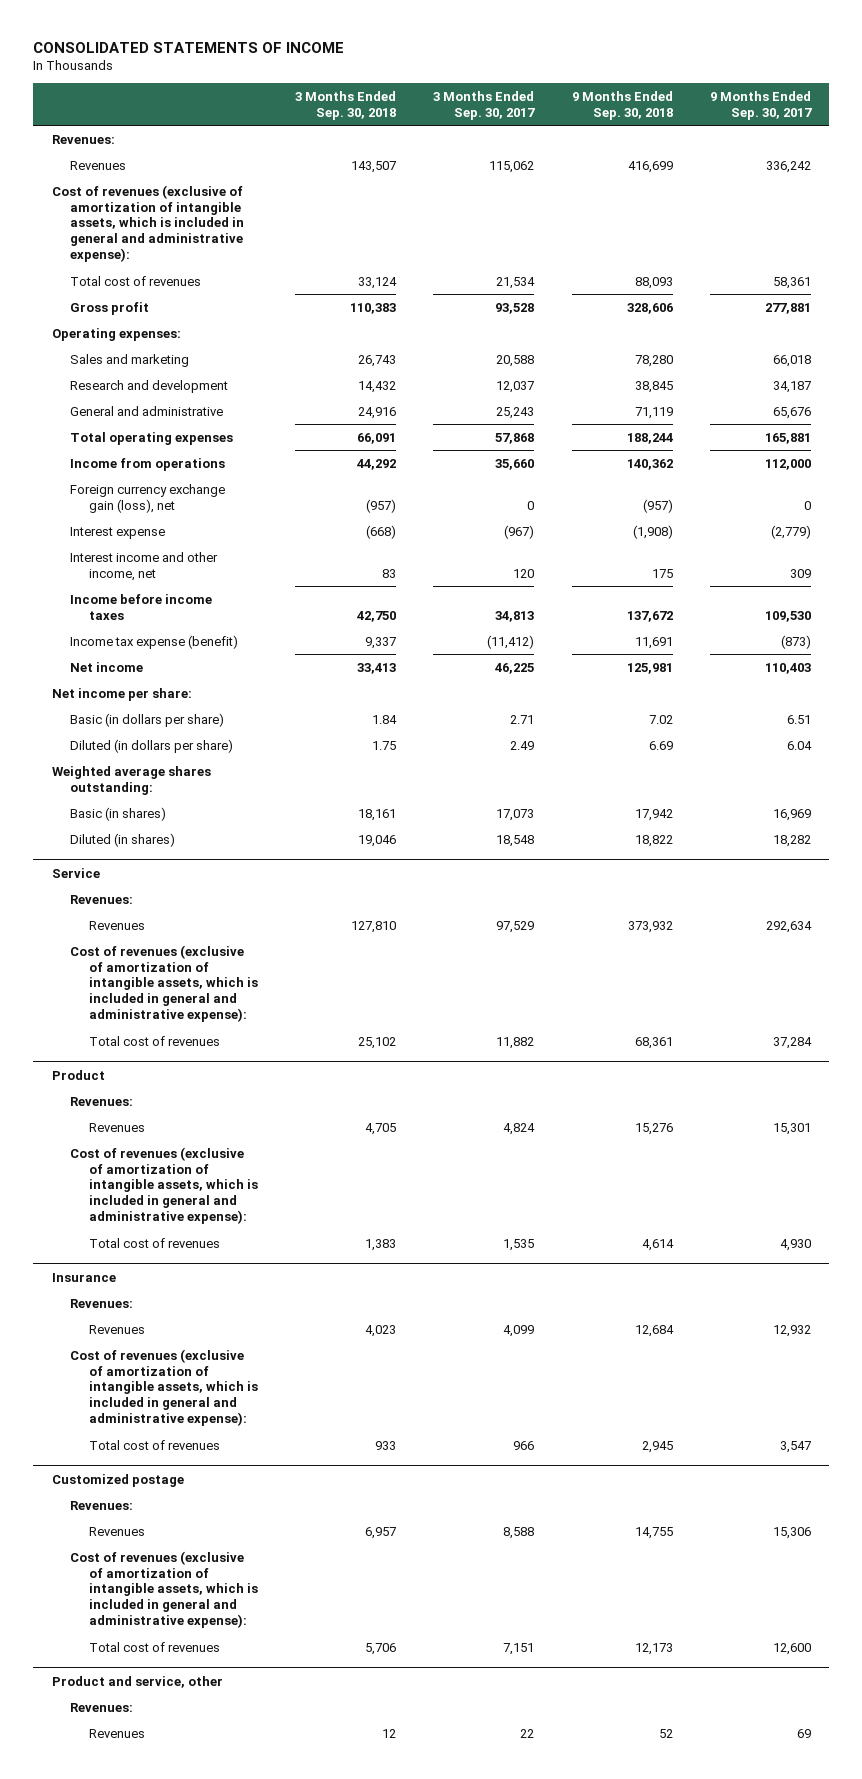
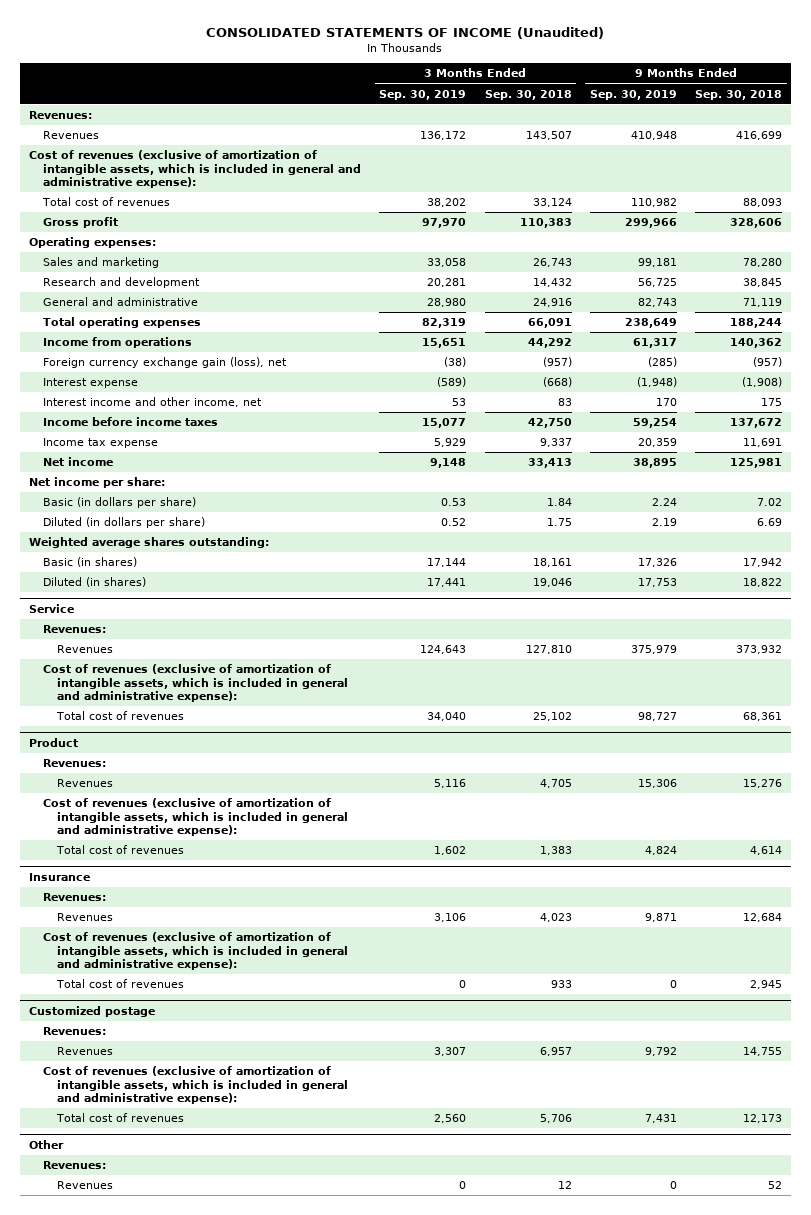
[33,42,345,54] CONSOLIDATED STATEMENTS OF INCOME -> [206,26,605,39] CONSOLIDATED STATEMENTS OF INCOME (Unaudited)
[433,90,536,120] 3 Months Ended Sep. 30, 2017 -> none
[709,90,812,120] 9 Months Ended Sep. 30, 2017 -> none
none -> [379,89,467,100] Sep. 30, 2019
none -> [589,89,677,100] Sep. 30, 2019
[70,634,239,649] Income tax expense (benefit) -> [43,438,159,449] Income tax expense
[51,1675,223,1688] Product and service, other -> [28,1139,64,1149] Other

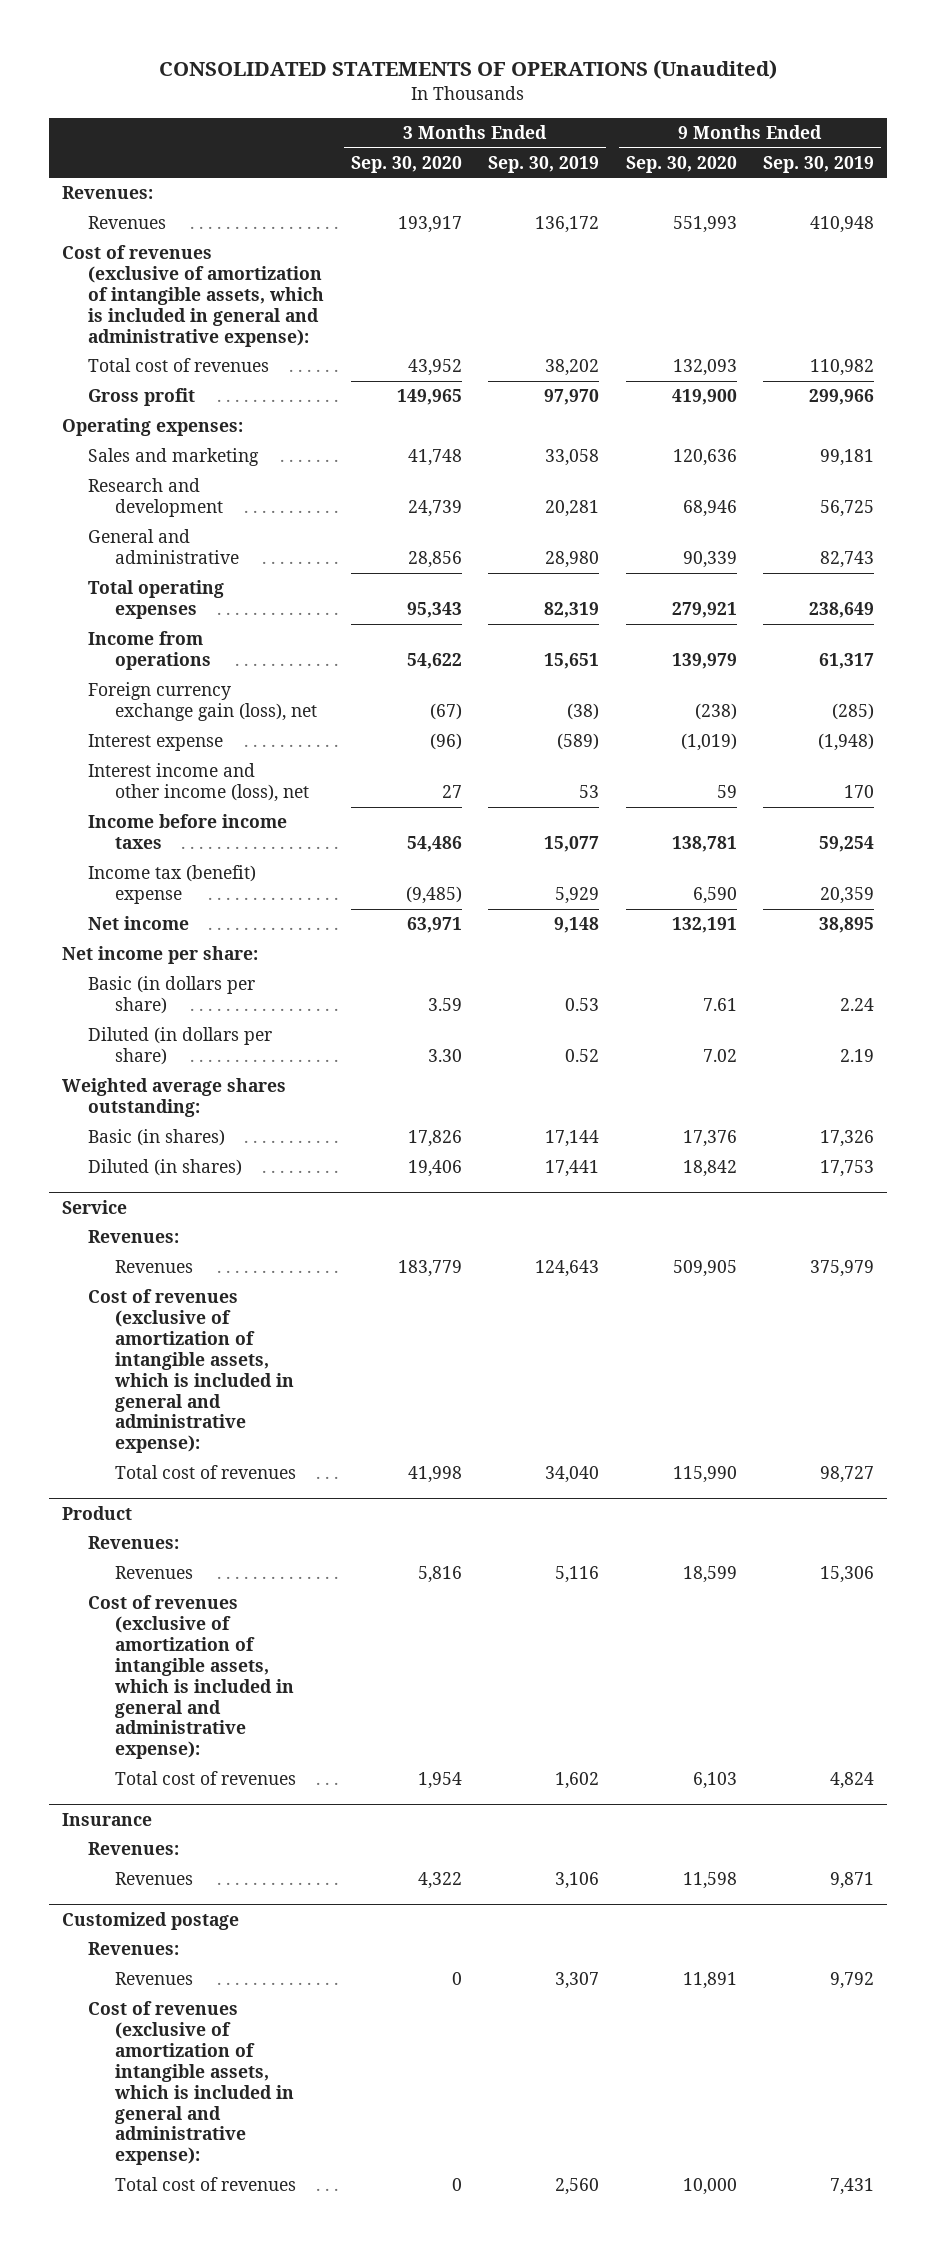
[206,26,605,39] CONSOLIDATED STATEMENTS OF INCOME (Unaudited) -> [159,60,778,80] CONSOLIDATED STATEMENTS OF OPERATIONS (Unaudited)
[484,89,572,100] Sep. 30, 2018 -> none
[695,89,783,100] Sep. 30, 2018 -> none
none -> [350,155,462,173] Sep. 30, 2020
none -> [625,155,737,173] Sep. 30, 2020
[43,397,263,408] Interest income and other income, net -> [88,763,309,803] Interest income and other income (loss), net
[43,438,159,449] Income tax expense -> [88,865,257,905] Income tax (benefit) expense
[43,932,349,970] Cost of revenues (exclusive of amortization of intangible assets, which is included in general and administrative expense): -> none
[56,979,185,989] Total cost of revenues -> none
[28,1139,64,1149] Other -> none
[43,1161,107,1170] Revenues: -> none
[57,1181,114,1190] Revenues -> none

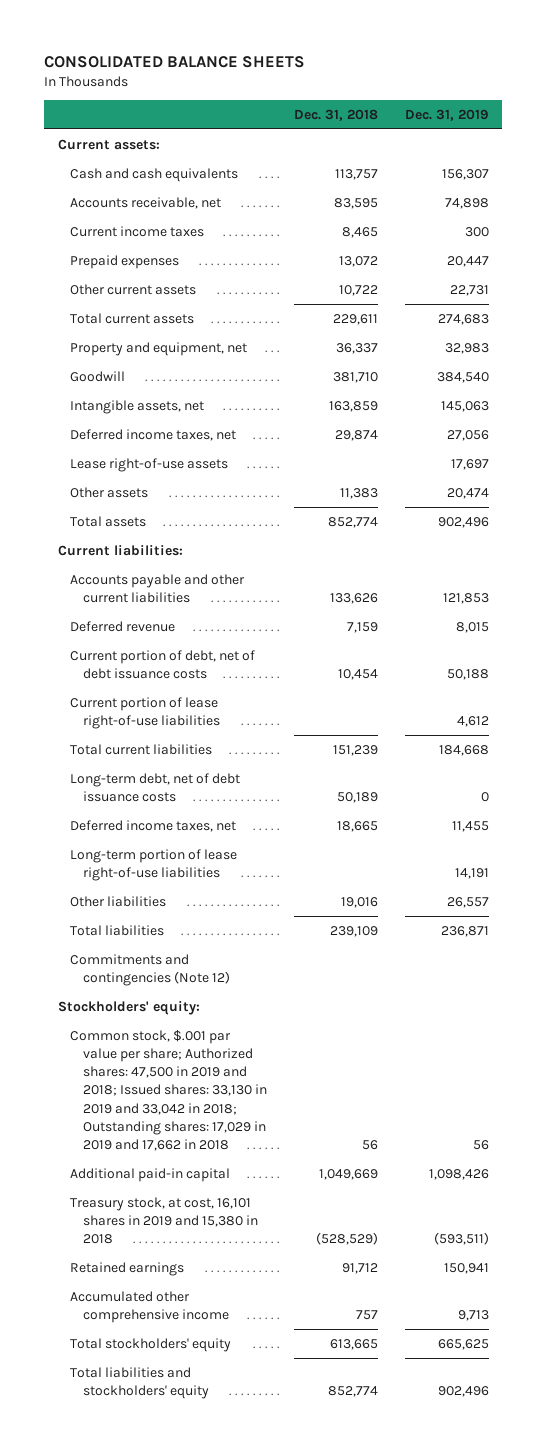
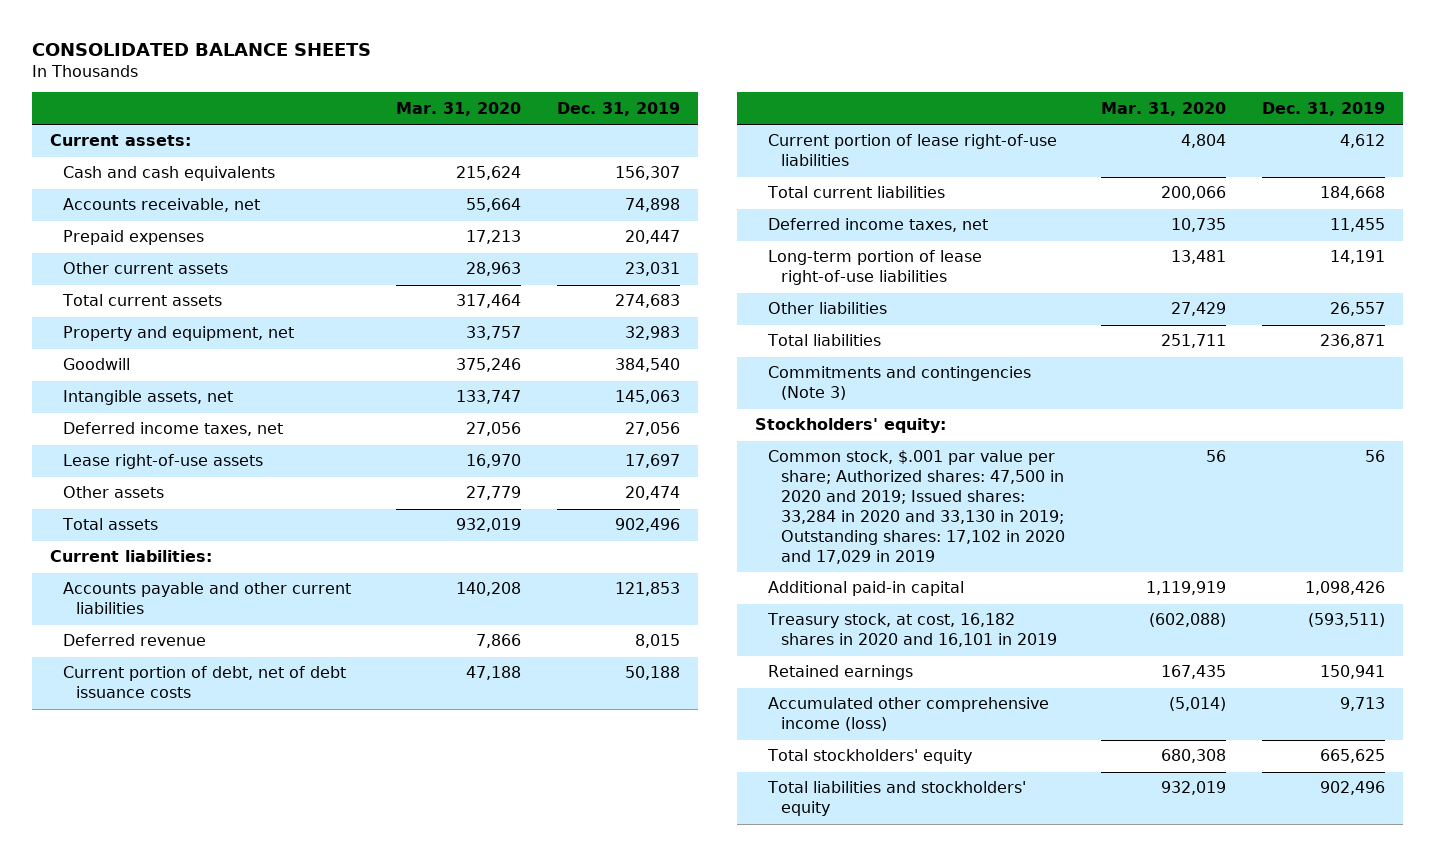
[293,108,378,121] Dec. 31, 2018 -> none
none -> [396,101,522,116] Mar. 31, 2020
[70,225,205,237] Current income taxes -> none
[449,284,489,296] 22,731 -> [625,262,681,277] 23,031
[70,772,241,803] Long-term debt, net of debt issuance costs -> none
[70,953,230,987] Commitments and contingencies (Note 12) -> [767,366,1031,401] Commitments and contingencies (Note 3)
[70,1029,267,1152] Common stock, $.001 par value per share; Authorized shares: 47,500 in 2019 and 2018; Issued shares: 33,130 in 2019 and 33,042 in 2018; Outstanding shares: 17,029 in 2019 and 17,662 in 2018 -> [767,450,1065,564] Common stock, $.001 par value per share; Authorized shares: 47,500 in 2020 and 2019; Issued shares: 33,284 in 2020 and 33,130 in 2019; Outstanding shares: 17,102 in 2020 and 17,029 in 2019
[70,1196,258,1245] Treasury stock, at cost, 16,101 shares in 2019 and 15,380 in 2018 -> [766,613,1057,648] Treasury stock, at cost, 16,182 shares in 2020 and 16,101 in 2019
[70,1290,229,1324] Accumulated other comprehensive income -> [767,697,1049,732] Accumulated other comprehensive income (loss)

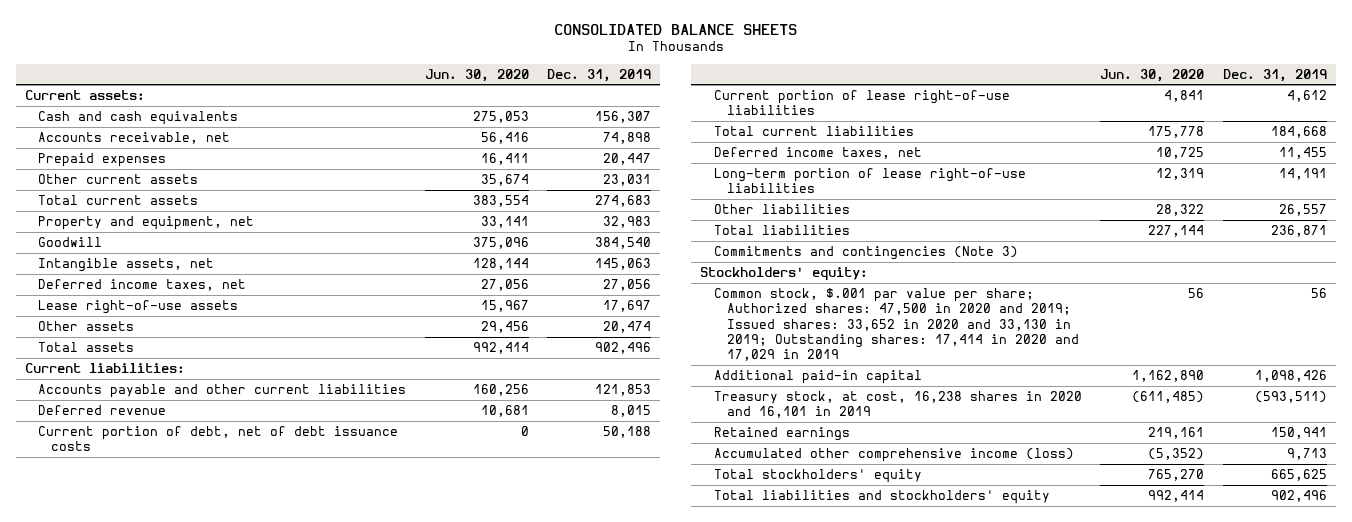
[396,101,522,116] Mar. 31, 2020 -> none
none -> [424,68,529,82] Jun. 30, 2020
[767,450,1065,564] Common stock, $.001 par value per share; Authorized shares: 47,500 in 2020 and 2019; Issued shares: 33,284 in 2020 and 33,130 in 2019; Outstanding shares: 17,102 in 2020 and 17,029 in 2019 -> [713,288,1079,362] Common stock, $.001 par value per share; Authorized shares: 47,500 in 2020 and 2019; Issued shares: 33,652 in 2020 and 33,130 in 2019; Outstanding shares: 17,414 in 2020 and 17,029 in 2019
[766,613,1057,648] Treasury stock, at cost, 16,182 shares in 2020 and 16,101 in 2019 -> [713,391,1082,419] Treasury stock, at cost, 16,238 shares in 2020 and 16,101 in 2019

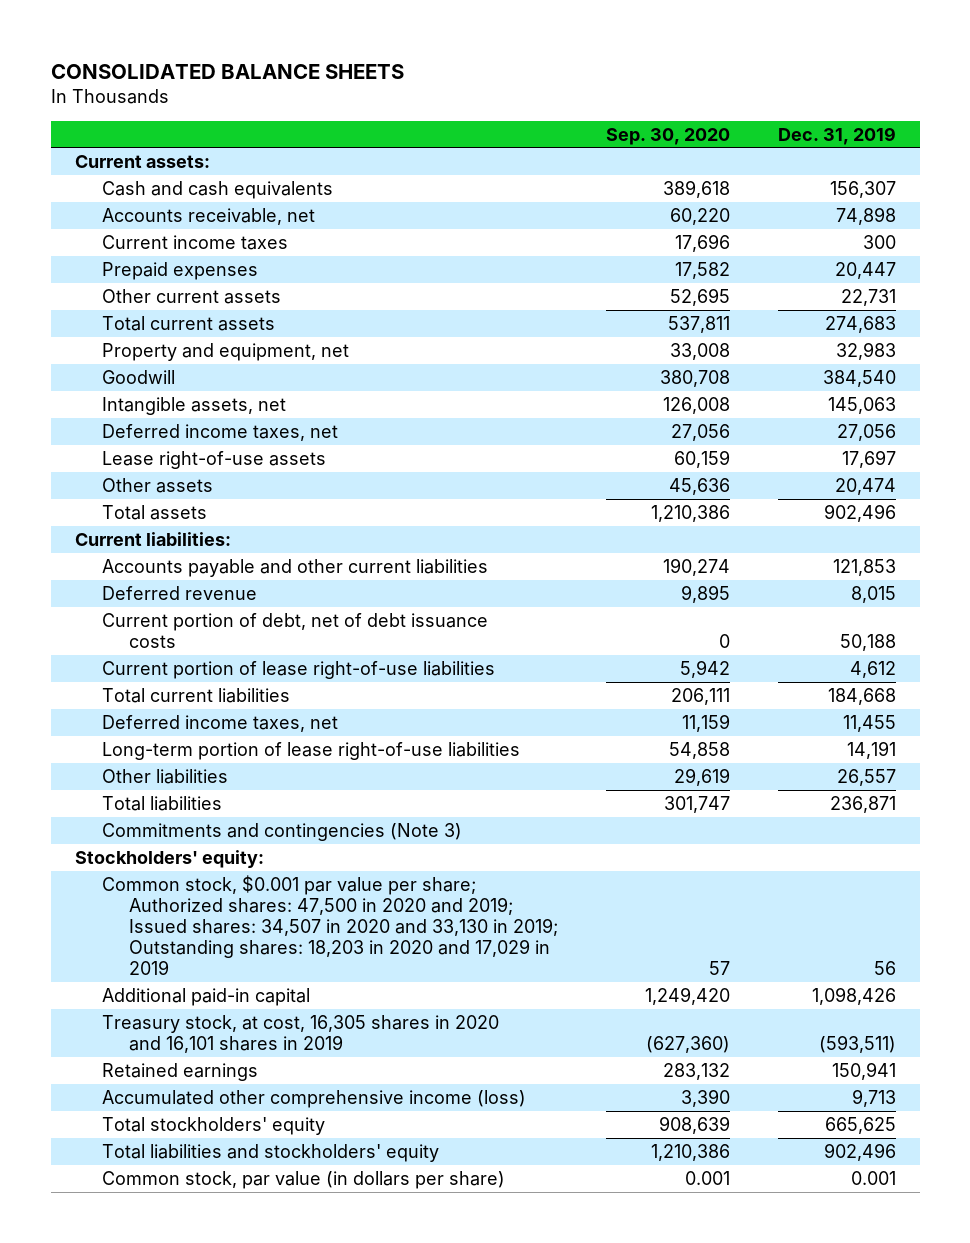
[424,68,529,82] Jun. 30, 2020 -> none
none -> [606,127,731,145] Sep. 30, 2020
none -> [102,234,289,250] Current income taxes
[603,174,652,187] 23,031 -> [840,288,896,306] 22,731
[713,288,1079,362] Common stock, $.001 par value per share; Authorized shares: 47,500 in 2020 and 2019; Issued shares: 33,652 in 2020 and 33,130 in 2019; Outstanding shares: 17,414 in 2020 and 17,029 in 2019 -> [102,874,559,976] Common stock, $0.001 par value per share; Authorized shares: 47,500 in 2020 and 2019; Issued shares: 34,507 in 2020 and 33,130 in 2019; Outstanding shares: 18,203 in 2020 and 17,029 in 2019
[713,391,1082,419] Treasury stock, at cost, 16,238 shares in 2020 and 16,101 in 2019 -> [102,1014,500,1053] Treasury stock, at cost, 16,305 shares in 2020 and 16,101 shares in 2019
none -> [102,1170,506,1189] Common stock, par value (in dollars per share)

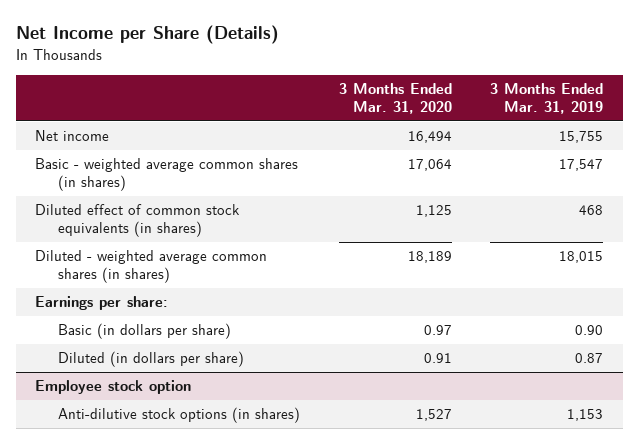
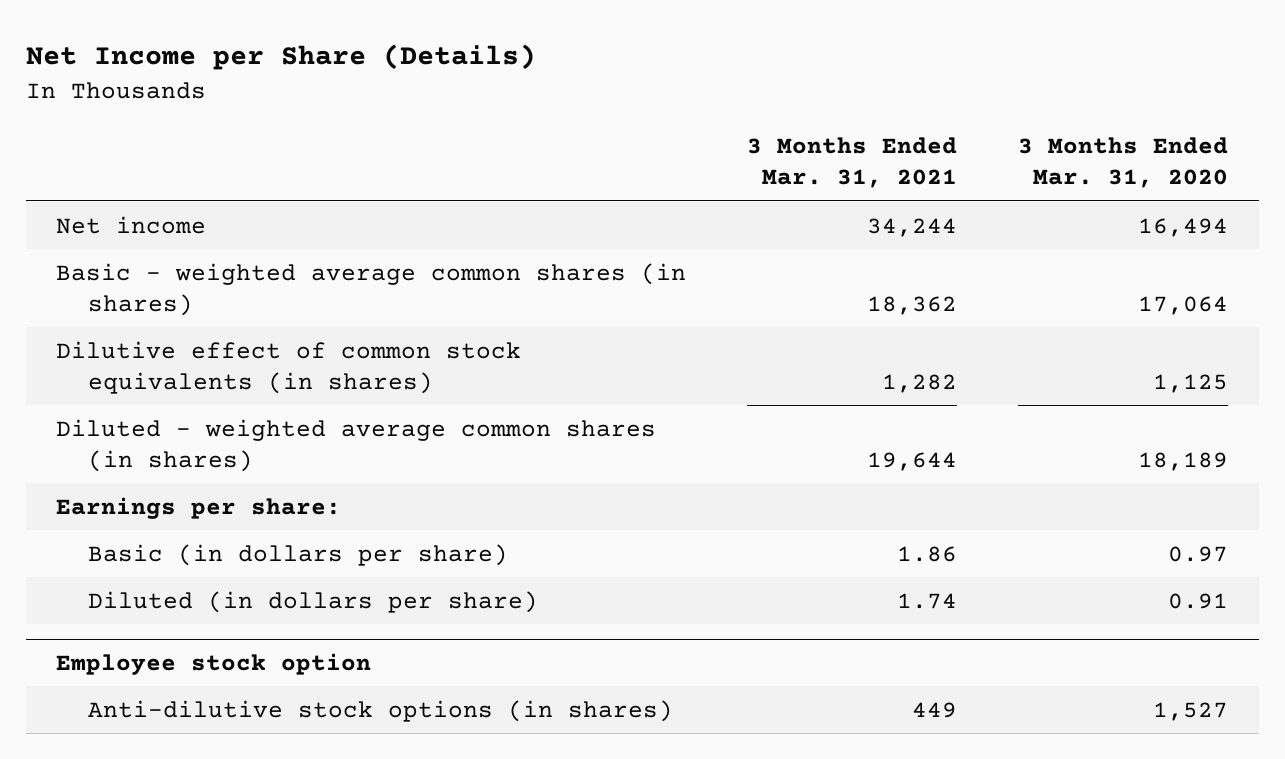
[490,83,604,114] 3 Months Ended Mar. 31, 2019 -> none
none -> [747,136,958,189] 3 Months Ended Mar. 31, 2021
[35,204,241,238] Diluted effect of common stock equivalents (in shares) -> [56,340,522,395] Dilutive effect of common stock equivalents (in shares)

